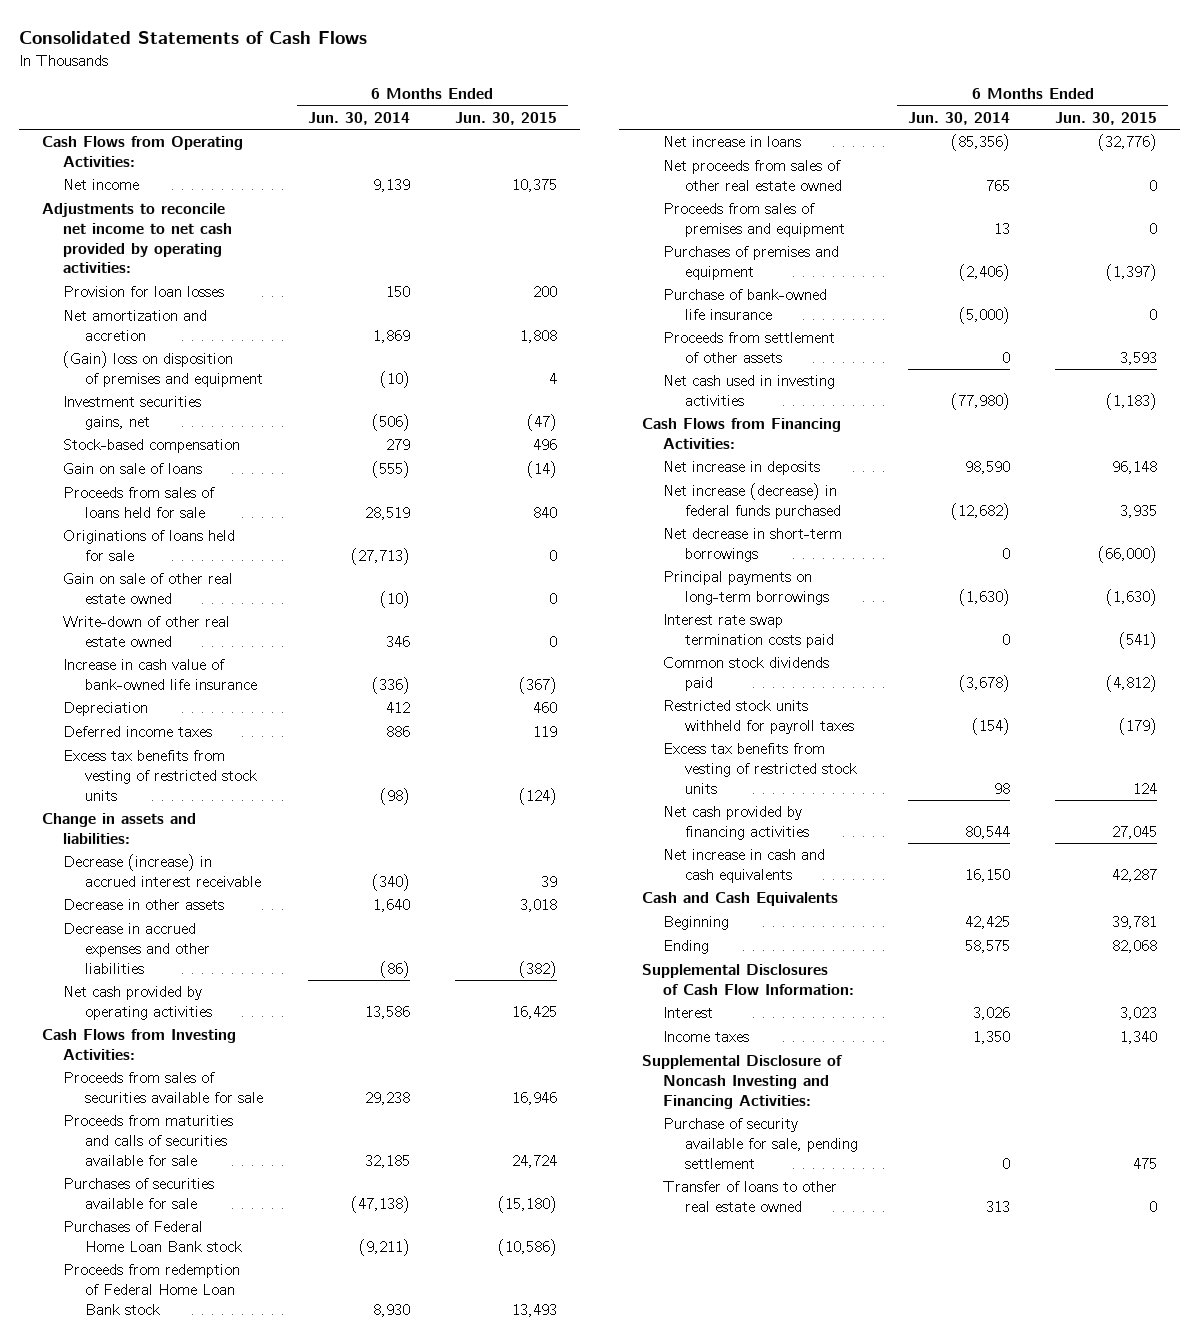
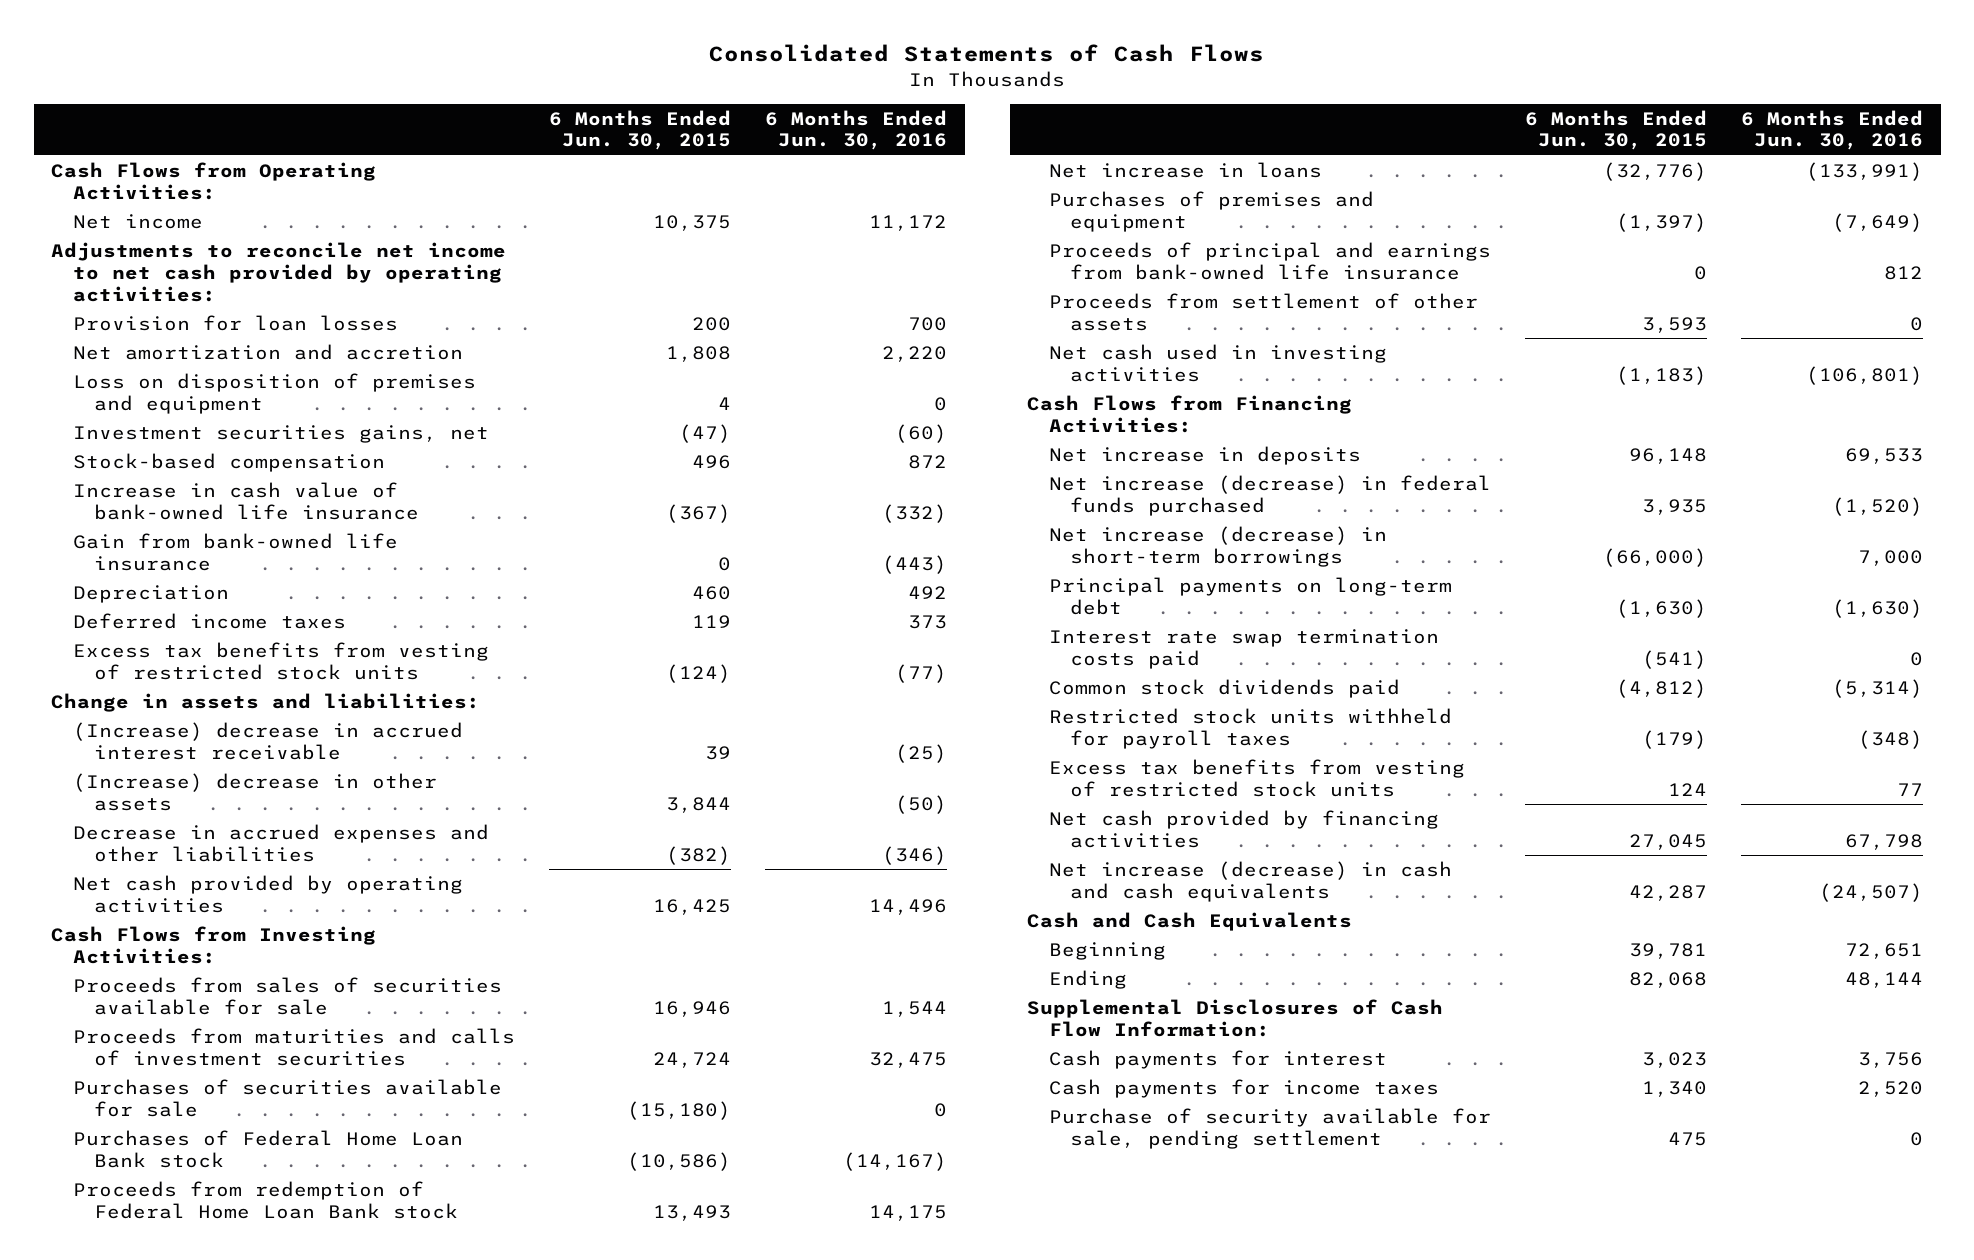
[307,111,410,125] Jun. 30, 2014 -> none
none -> [765,109,948,151] 6 Months Ended Jun. 30, 2016
[63,351,263,387] (Gain) loss on disposition of premises and equipment -> [72,373,476,414] Loss on disposition of premises and equipment
[63,463,203,475] Gain on sale of loans -> none
[63,487,216,518] Proceeds from sales of loans held for sale -> none
[63,530,236,561] Originations of loans held for sale -> none
[63,573,234,604] Gain on sale of other real estate owned -> none
[63,616,231,647] Write-down of other real estate owned -> none
none -> [72,533,398,571] Gain from bank-owned life insurance
[63,854,261,887] Decrease (increase) in accrued interest receivable -> [72,722,463,760] (Increase) decrease in accrued interest receivable
[63,899,225,911] Decrease in other assets -> [72,773,437,811] (Increase) decrease in other assets
[520,899,558,913] 3,018 -> [665,796,731,813] 3,844
[63,1115,234,1166] Proceeds from maturities and calls of securities available for sale -> [72,1028,515,1066] Proceeds from maturities and calls of investment securities
[663,160,842,191] Net proceeds from sales of other real estate owned -> none
[663,203,845,237] Proceeds from sales of premises and equipment -> none
[663,289,828,320] Purchase of bank-owned life insurance -> none
none -> [1048,242,1491,280] Proceeds of principal and earnings from bank-owned life insurance
[663,528,843,562] Net decrease in short-term borrowings -> [1048,526,1387,567] Net increase (decrease) in short-term borrowings
[663,571,829,605] Principal payments on long-term borrowings -> [1048,577,1452,615] Principal payments on long-term debt
[663,849,826,883] Net increase in cash and cash equivalents -> [1048,861,1452,902] Net increase (decrease) in cash and cash equivalents
[641,1055,843,1109] Supplemental Disclosure of Noncash Investing and Financing Activities: -> none
[663,1007,714,1019] Interest -> [1048,1050,1387,1070] Cash payments for interest
[663,1031,750,1043] Income taxes -> [1048,1079,1439,1099] Cash payments for income taxes
[663,1181,838,1212] Transfer of loans to other real estate owned -> none

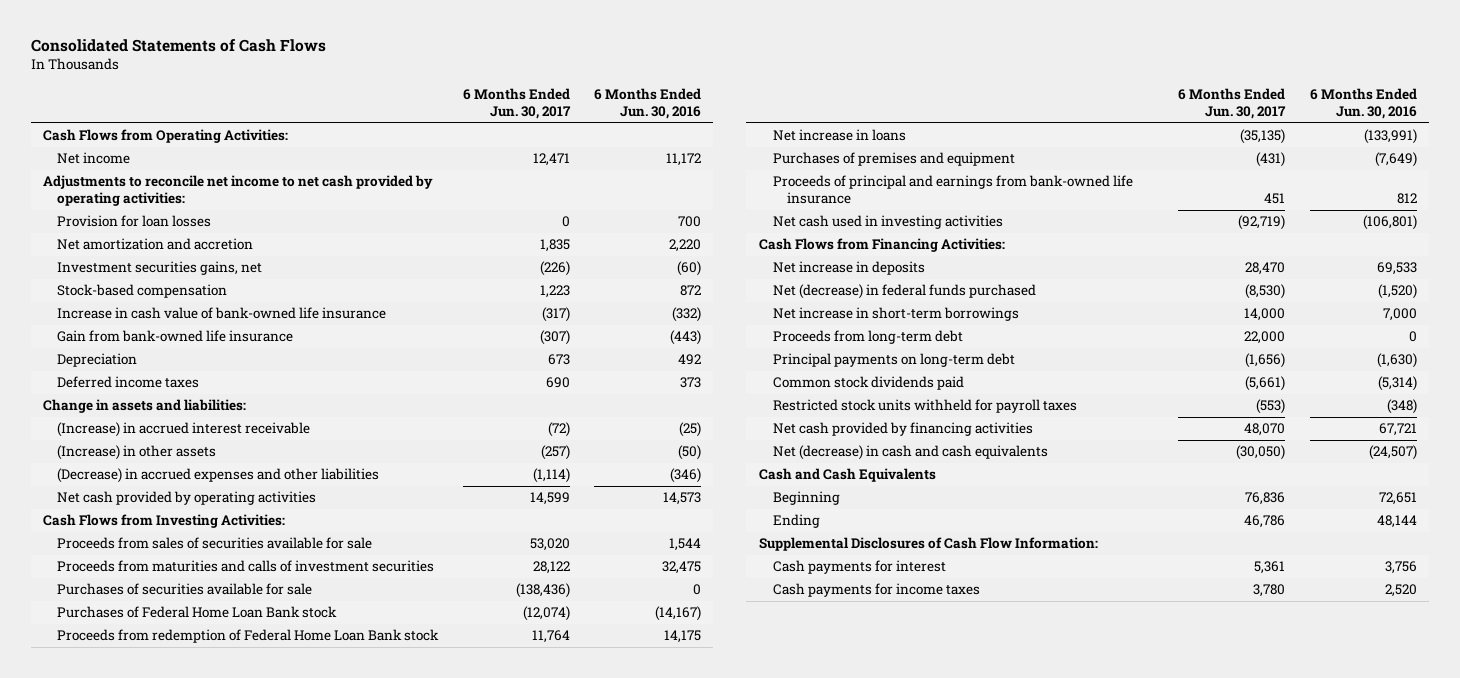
[548,109,731,151] 6 Months Ended Jun. 30, 2015 -> none
none -> [462,88,571,120] 6 Months Ended Jun. 30, 2017
[72,373,476,414] Loss on disposition of premises and equipment -> none
[72,642,489,680] Excess tax benefits from vesting of restricted stock units -> none
[72,722,463,760] (Increase) decrease in accrued interest receivable -> [57,422,311,438] (Increase) in accrued interest receivable
[72,773,437,811] (Increase) decrease in other assets -> [57,445,217,461] (Increase) in other assets
[72,824,489,862] Decrease in accrued expenses and other liabilities -> [57,468,380,484] (Decrease) in accrued expenses and other liabilities
[869,898,948,915] 14,496 -> [662,492,701,506] 14,573
[1048,293,1478,331] Proceeds from settlement of other assets -> none
[1048,475,1491,516] Net increase (decrease) in federal funds purchased -> [773,284,1037,300] Net (decrease) in federal funds purchased
[1048,526,1387,567] Net increase (decrease) in short-term borrowings -> [773,307,1020,322] Net increase in short-term borrowings
none -> [773,330,964,345] Proceeds from long-term debt
[1048,629,1439,669] Interest rate swap termination costs paid -> none
[1048,759,1465,797] Excess tax benefits from vesting of restricted stock units -> none
[1845,833,1924,850] 67,798 -> [1378,423,1417,437] 67,721
[1048,861,1452,902] Net increase (decrease) in cash and cash equivalents -> [773,445,1049,461] Net (decrease) in cash and cash equivalents
[1048,1108,1491,1149] Purchase of security available for sale, pending settlement -> none

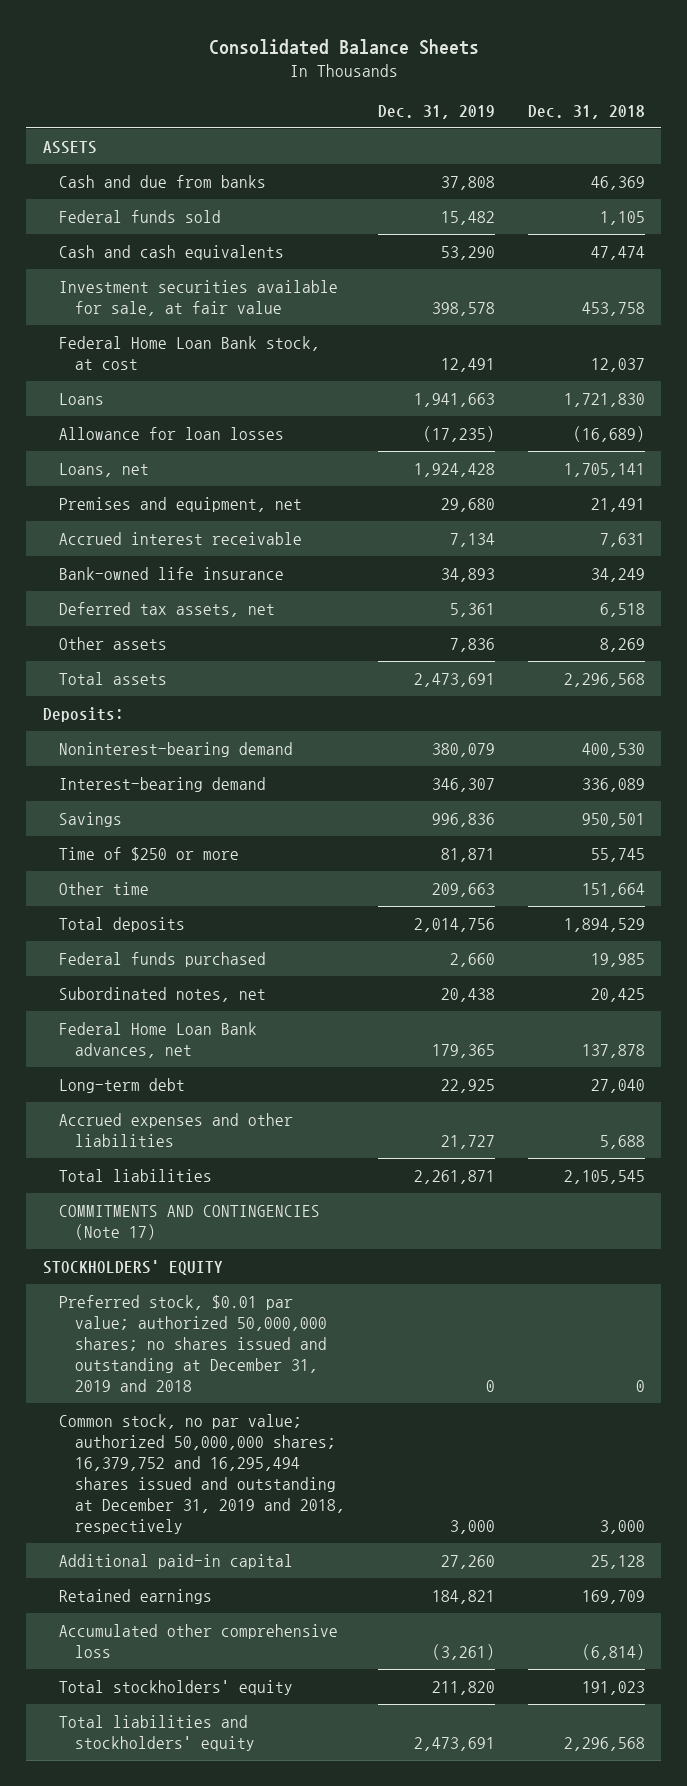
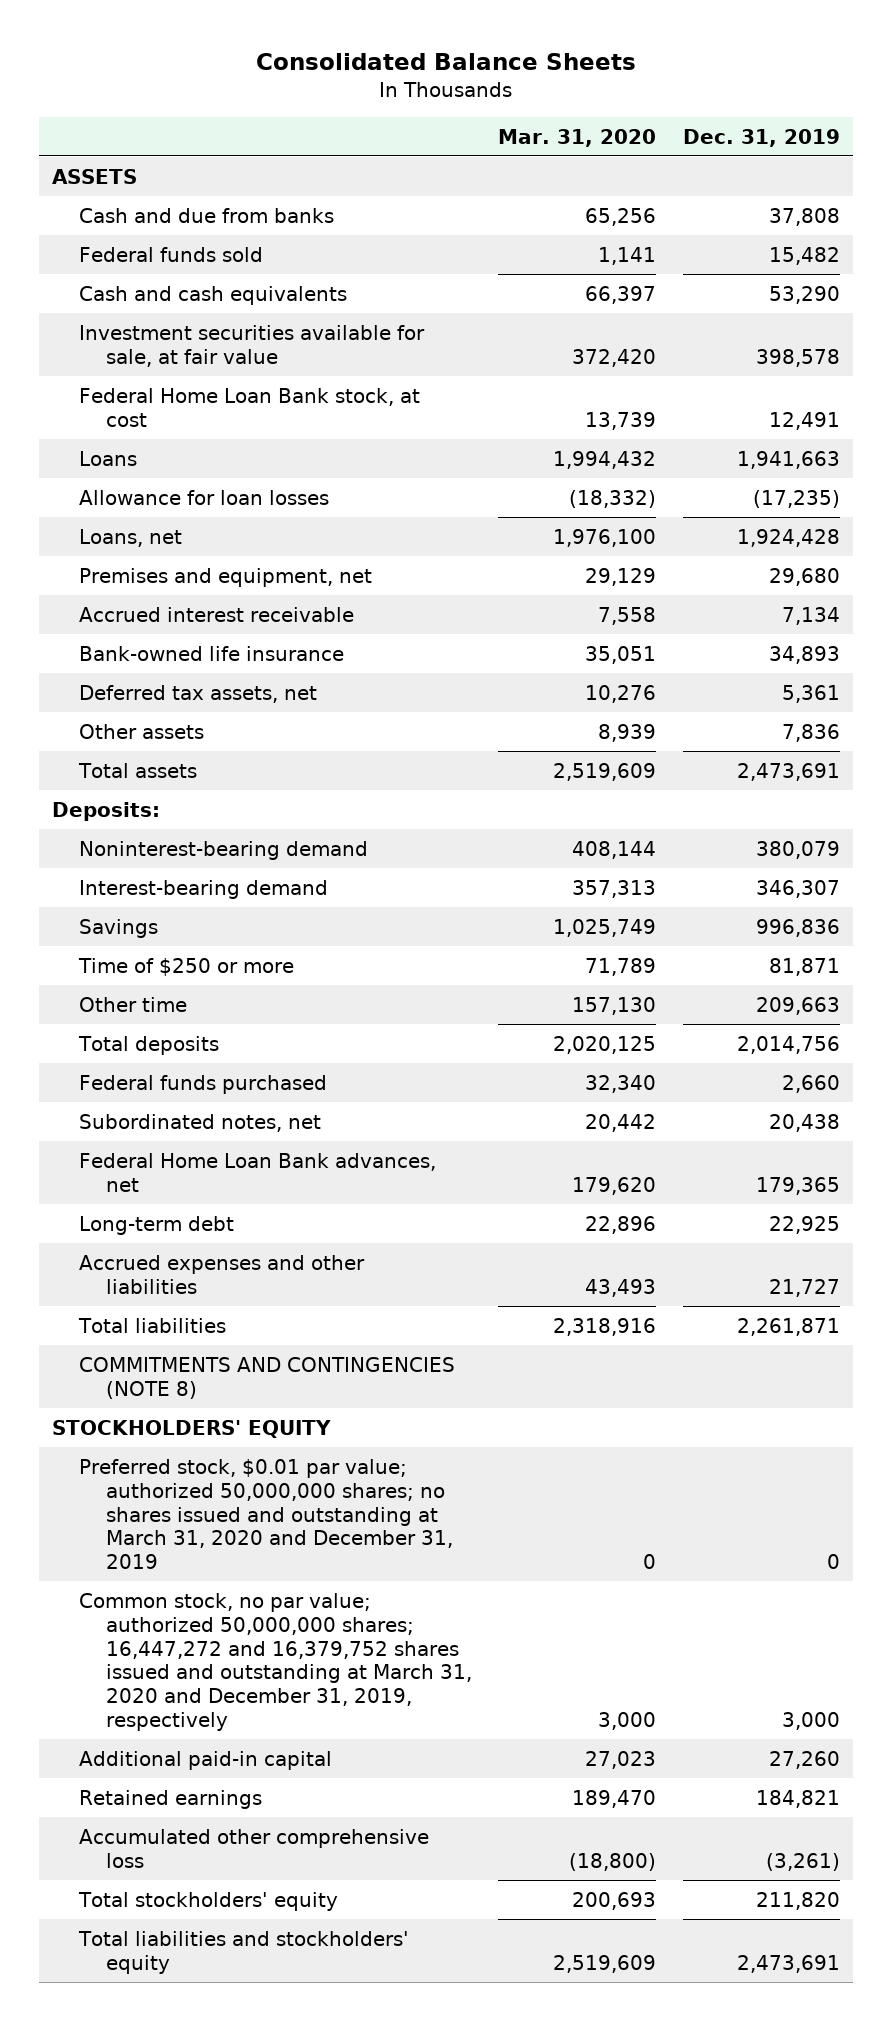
[527,104,645,119] Dec. 31, 2018 -> none
none -> [498,128,657,147] Mar. 31, 2020
[58,1204,320,1240] COMMITMENTS AND CONTINGENCIES (Note 17) -> [78,1356,455,1399] COMMITMENTS AND CONTINGENCIES (NOTE 8)
[58,1294,327,1392] Preferred stock, $0.01 par value; authorized 50,000,000 shares; no shares issued and outstanding at December 31, 2019 and 2018 -> [78,1458,453,1570] Preferred stock, $0.01 par value; authorized 50,000,000 shares; no shares issued and outstanding at March 31, 2020 and December 31, 2019
[58,1413,345,1534] Common stock, no par value; authorized 50,000,000 shares; 16,379,752 and 16,295,494 shares issued and outstanding at December 31, 2019 and 2018, respectively -> [78,1592,472,1732] Common stock, no par value; authorized 50,000,000 shares; 16,447,272 and 16,379,752 shares issued and outstanding at March 31, 2020 and December 31, 2019, respectively

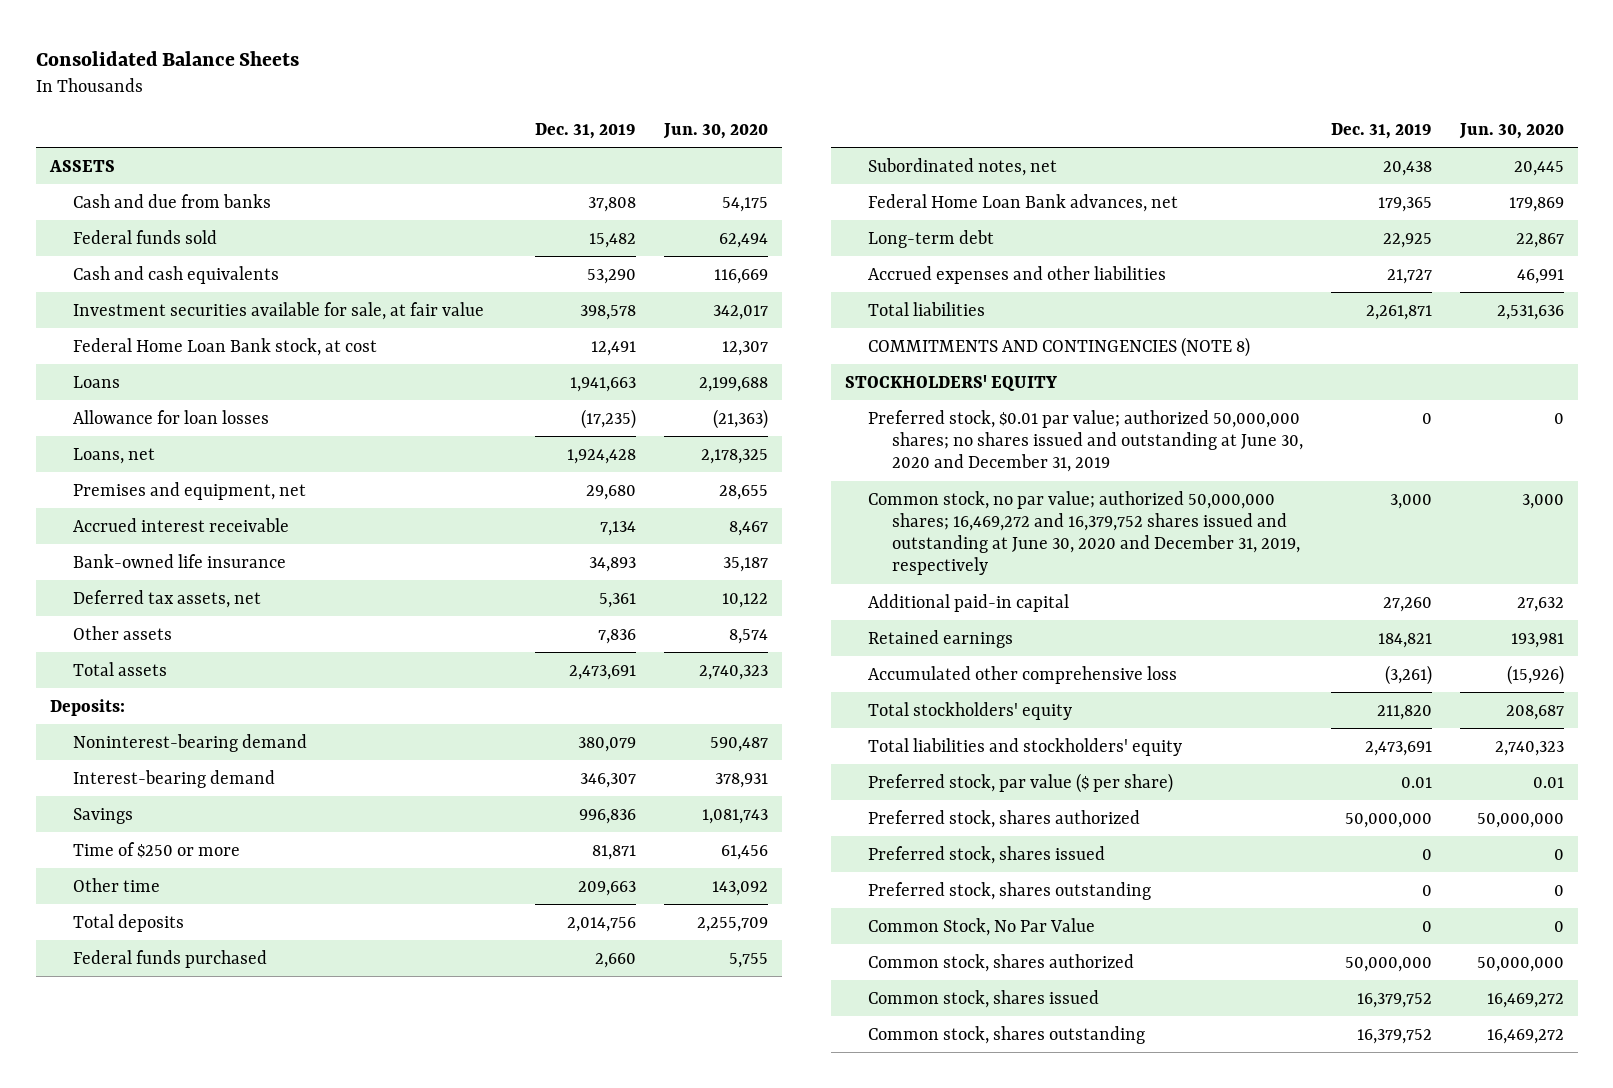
[498,128,657,147] Mar. 31, 2020 -> none
none -> [663,122,769,139] Jun. 30, 2020
[78,1458,453,1570] Preferred stock, $0.01 par value; authorized 50,000,000 shares; no shares issued and outstanding at March 31, 2020 and December 31, 2019 -> [868,409,1303,473] Preferred stock, $0.01 par value; authorized 50,000,000 shares; no shares issued and outstanding at June 30, 2020 and December 31, 2019
[78,1592,472,1732] Common stock, no par value; authorized 50,000,000 shares; 16,447,272 and 16,379,752 shares issued and outstanding at March 31, 2020 and December 31, 2019, respectively -> [868,490,1300,576] Common stock, no par value; authorized 50,000,000 shares; 16,469,272 and 16,379,752 shares issued and outstanding at June 30, 2020 and December 31, 2019, respectively
none -> [868,772,1174,793] Preferred stock, par value ($ per share)
none -> [868,809,1141,828] Preferred stock, shares authorized
none -> [868,845,1106,864] Preferred stock, shares issued
none -> [868,881,1152,900] Preferred stock, shares outstanding
none -> [868,917,1096,936] Common Stock, No Par Value
none -> [868,953,1135,972] Common stock, shares authorized
none -> [868,989,1100,1008] Common stock, shares issued
none -> [868,1025,1146,1044] Common stock, shares outstanding

